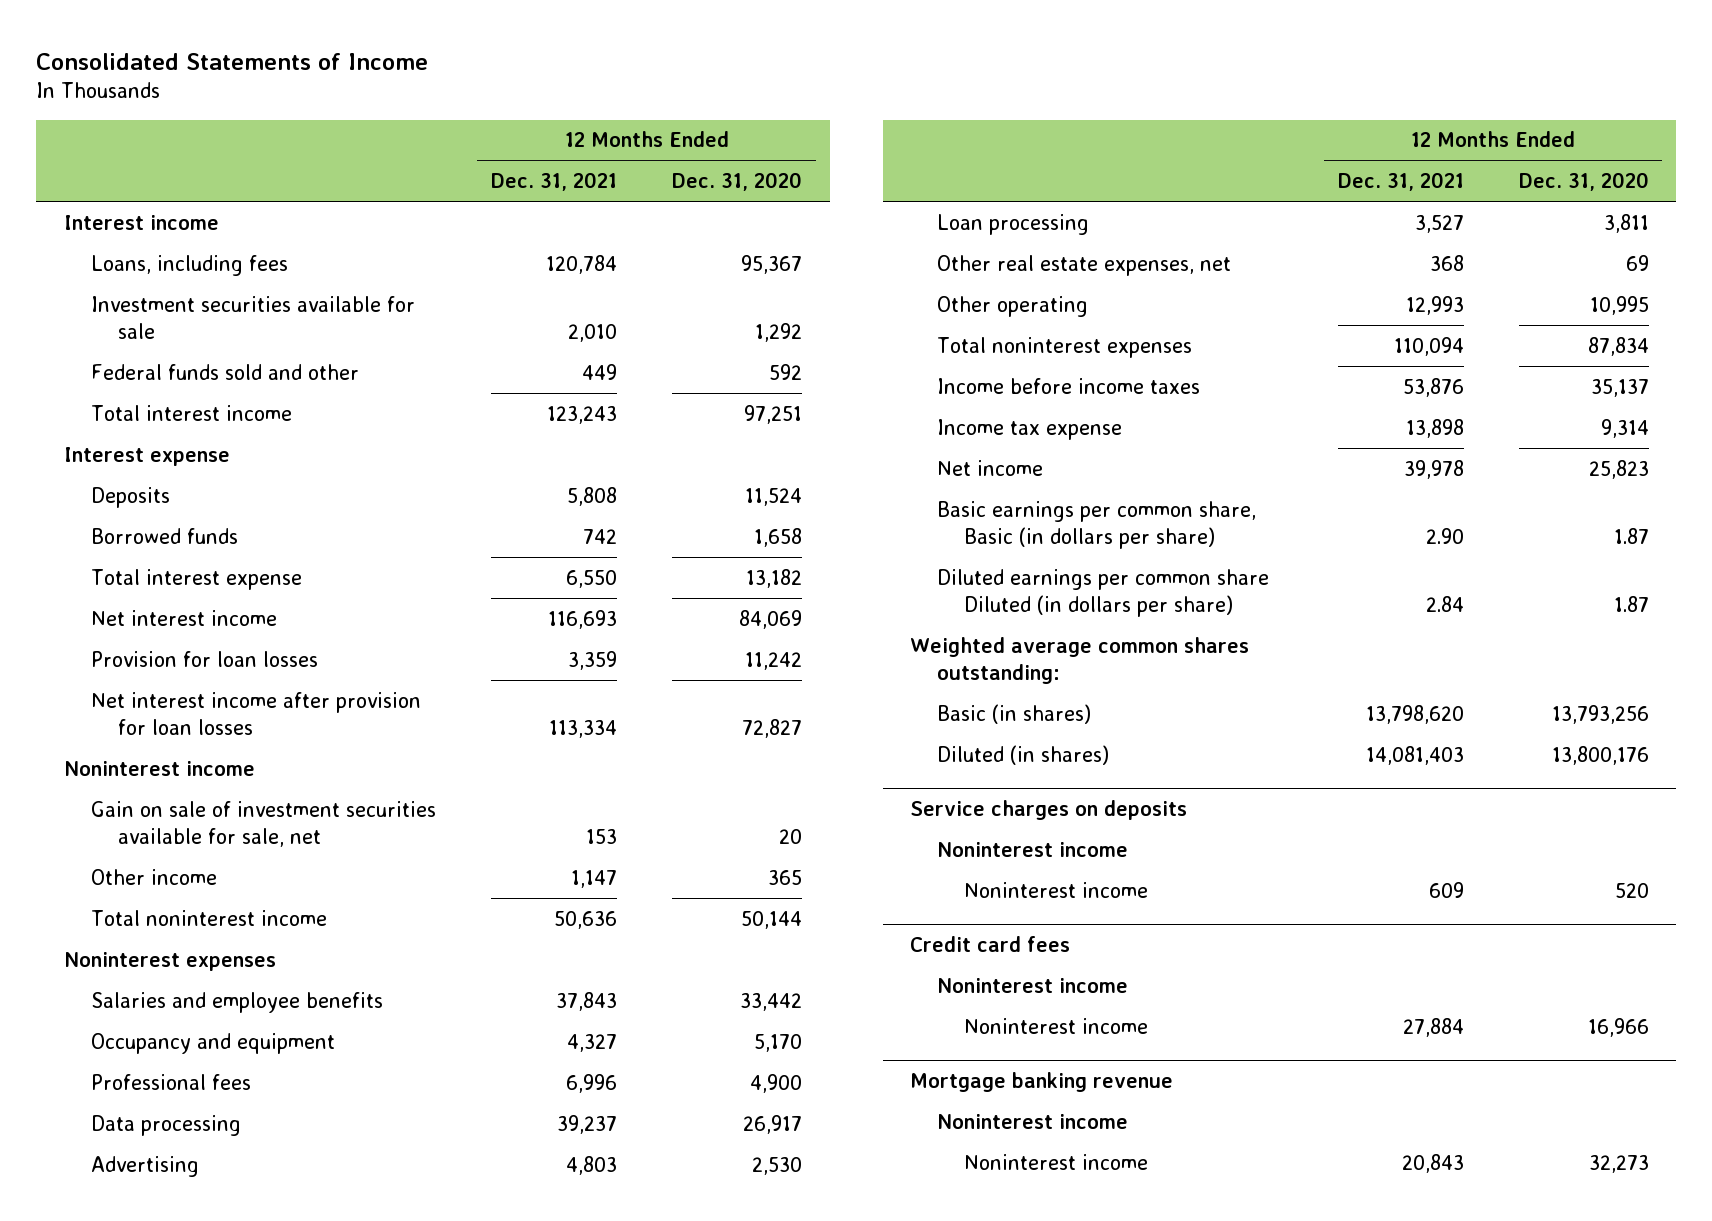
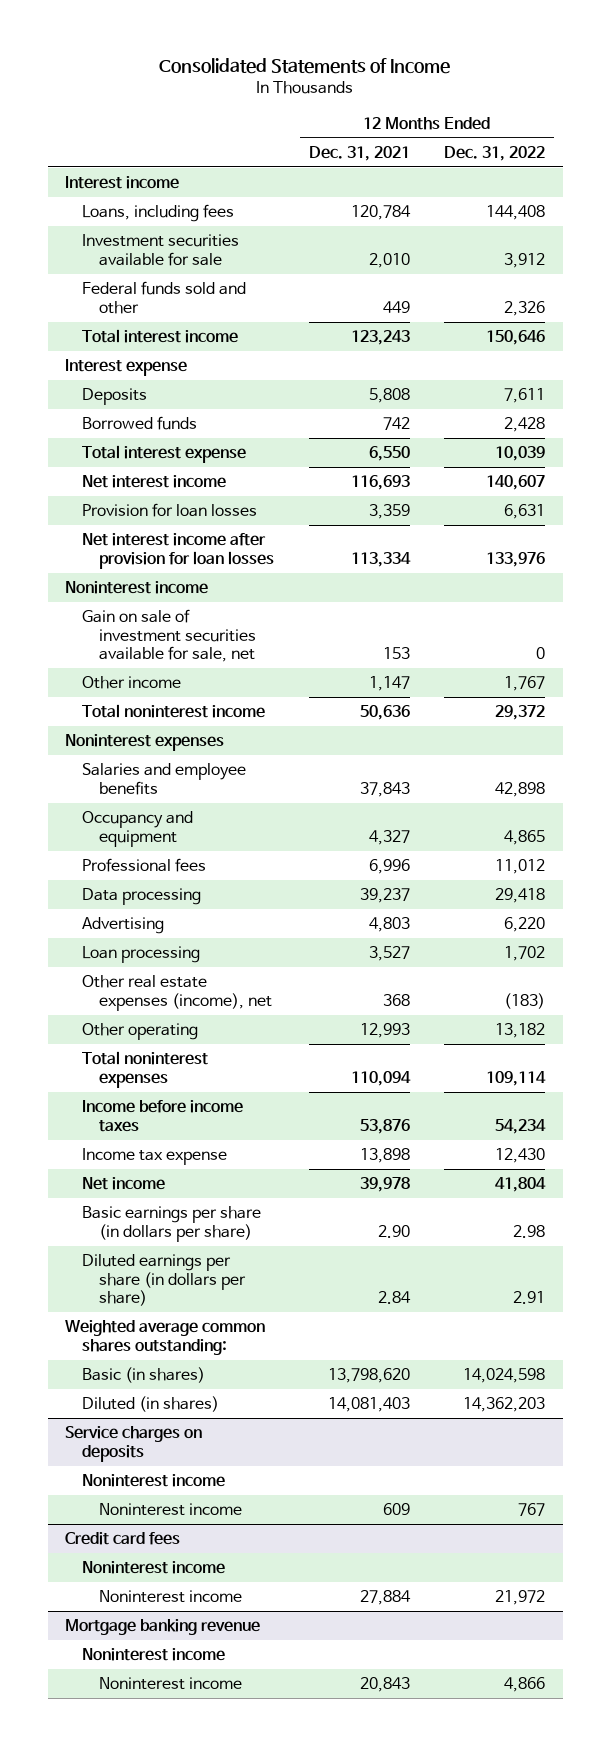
[672,171,803,191] Dec. 31, 2020 -> none
none -> [444,145,546,161] Dec. 31, 2022
[937,254,1232,276] Other real estate expenses, net -> [82,975,272,1011] Other real estate expenses (income), net
[937,500,1257,549] Basic earnings per common share, Basic (in dollars per share) -> [82,1206,262,1242] Basic earnings per share (in dollars per share)
[937,568,1270,617] Diluted earnings per common share Diluted (in dollars per share) -> [82,1254,246,1307] Diluted earnings per share (in dollars per share)

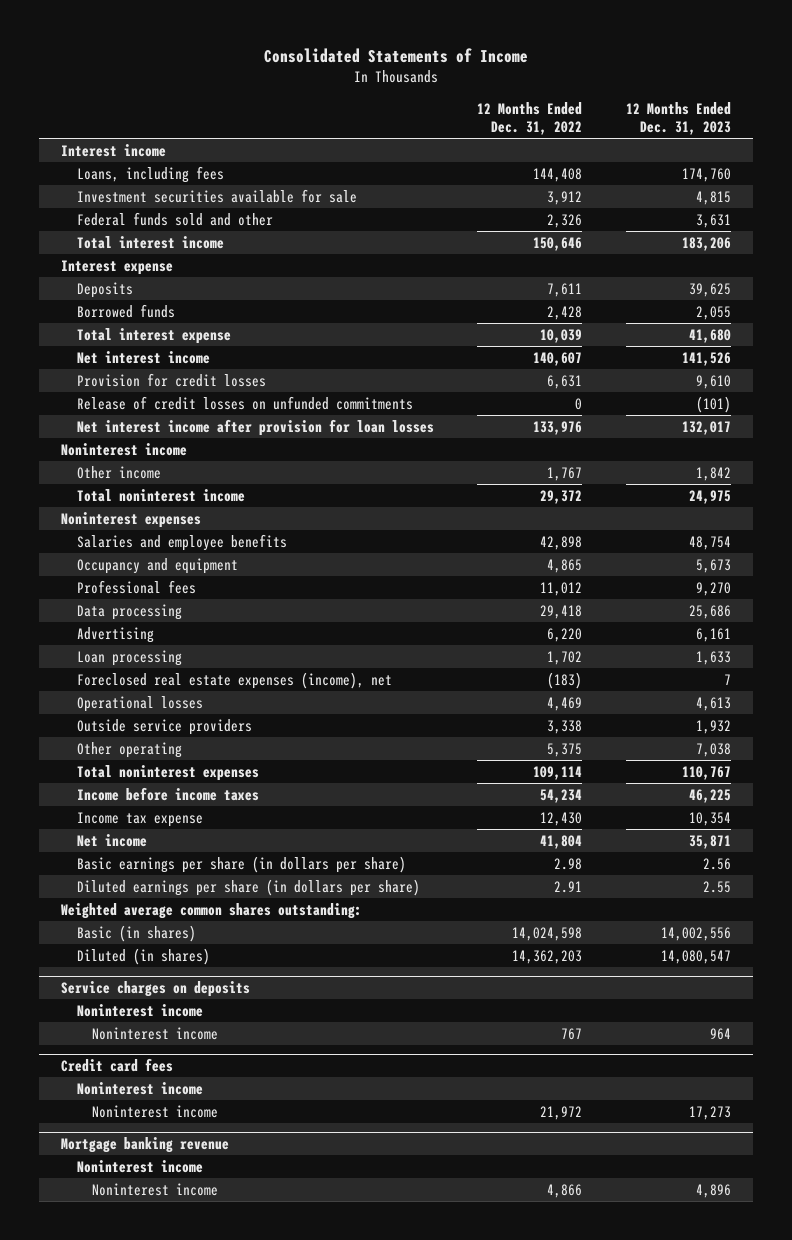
[308,145,410,161] Dec. 31, 2021 -> none
none -> [626,101,732,135] 12 Months Ended Dec. 31, 2023
[82,503,258,518] Provision for loan losses -> [76,372,266,387] Provision for credit losses
none -> [76,395,413,410] Release of credit losses on unfunded commitments
[82,609,256,663] Gain on sale of investment securities available for sale, net -> none
[82,975,272,1011] Other real estate expenses (income), net -> [76,671,392,689] Foreclosed real estate expenses (income), net
none -> [76,695,203,712] Operational losses
none -> [76,718,252,735] Outside service providers
[495,1023,546,1039] 13,182 -> [547,742,583,757] 5,375

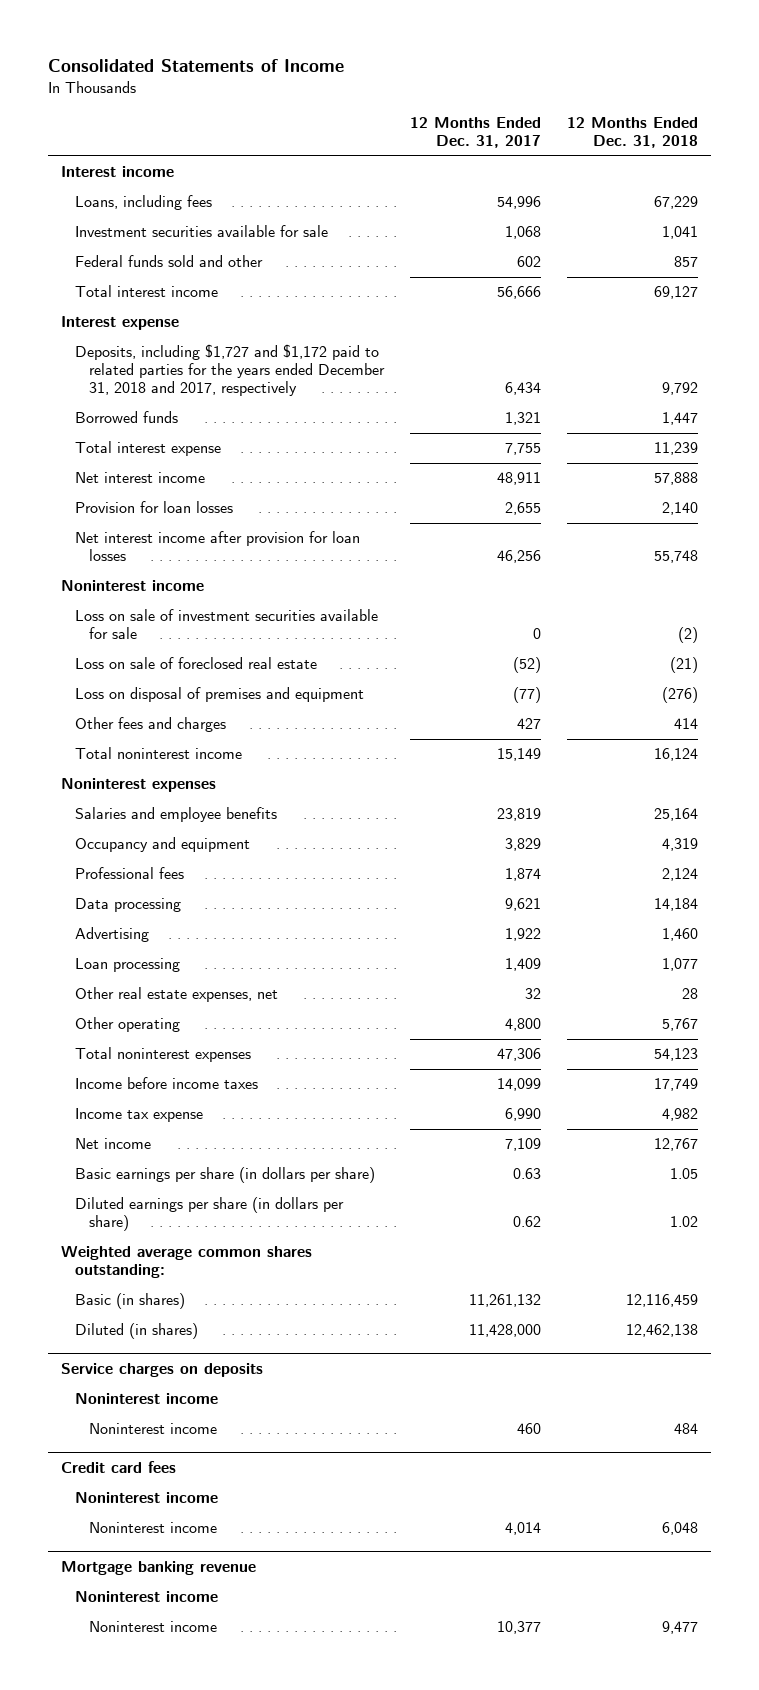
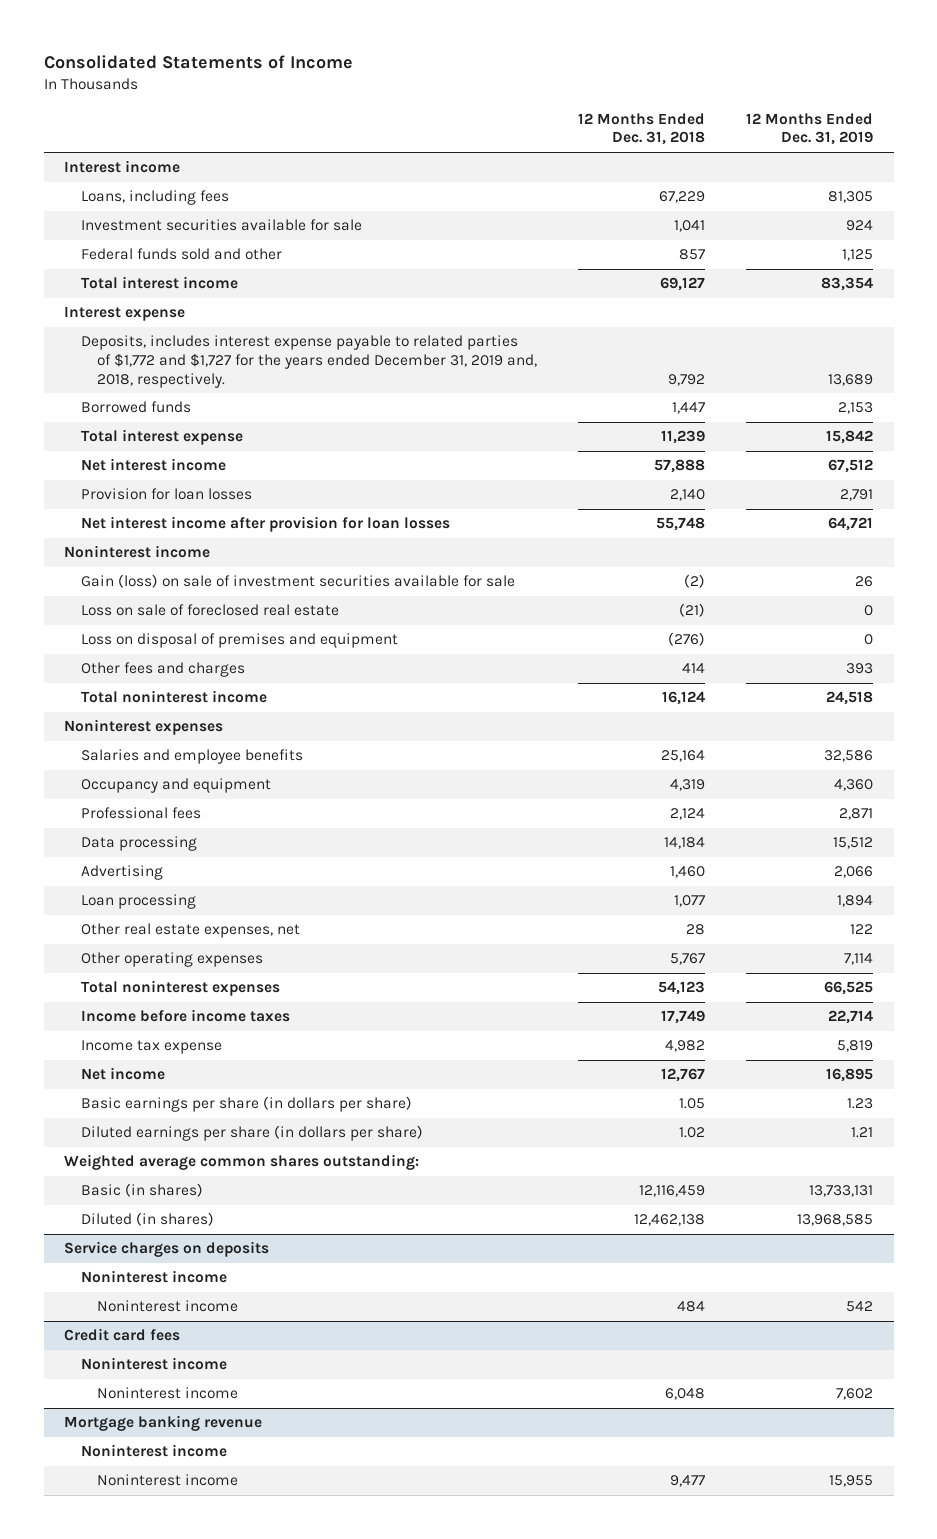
[409,117,541,149] 12 Months Ended Dec. 31, 2017 -> none
none -> [746,112,874,146] 12 Months Ended Dec. 31, 2019
[74,344,385,397] Deposits, including $1,727 and $1,172 paid to related parties for the years ended December 31, 2018 and 2017, respectively -> [80,335,537,388] Deposits, includes interest expense payable to related parties of $1,772 and $1,727 for the years ended December 31, 2019 and, 2018, respectively.
[74,609,378,640] Loss on sale of investment securities available for sale -> [80,574,515,589] Gain (loss) on sale of investment securities available for sale
[74,1017,180,1033] Other operating -> [80,952,263,968] Other operating expenses

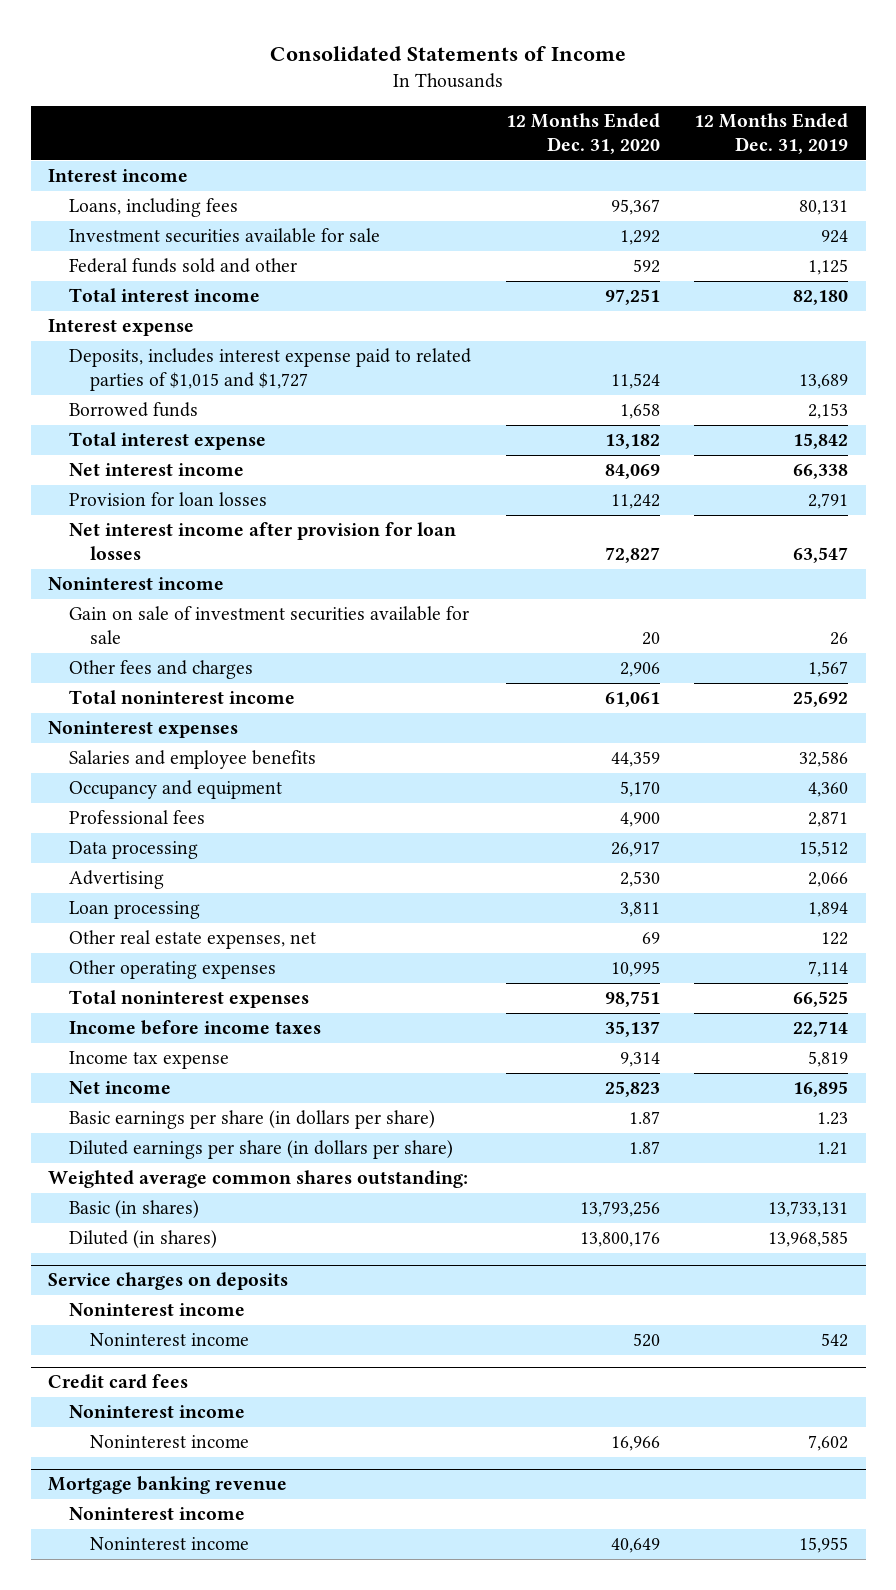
[577,112,705,146] 12 Months Ended Dec. 31, 2018 -> none
none -> [505,112,660,155] 12 Months Ended Dec. 31, 2020
[828,191,874,204] 81,305 -> [799,200,849,216] 80,131
[821,277,874,292] 83,354 -> [793,290,849,306] 82,180
[80,335,537,388] Deposits, includes interest expense payable to related parties of $1,772 and $1,727 for the years ended December 31, 2019 and, 2018, respectively. -> [68,348,471,392] Deposits, includes interest expense paid to related parties of $1,015 and $1,727
[828,459,874,474] 67,512 -> [793,464,849,480] 66,338
[828,517,874,532] 64,721 -> [793,547,849,564] 63,547
[80,604,339,617] Loss on sale of foreclosed real estate -> none
[80,633,398,649] Loss on disposal of premises and equipment -> none
[80,574,515,589] Gain (loss) on sale of investment securities available for sale -> [68,606,469,645] Gain on sale of investment securities available for sale
[846,663,874,675] 393 -> [808,661,849,678] 1,567
[826,691,874,706] 24,518 -> [793,691,849,708] 25,692

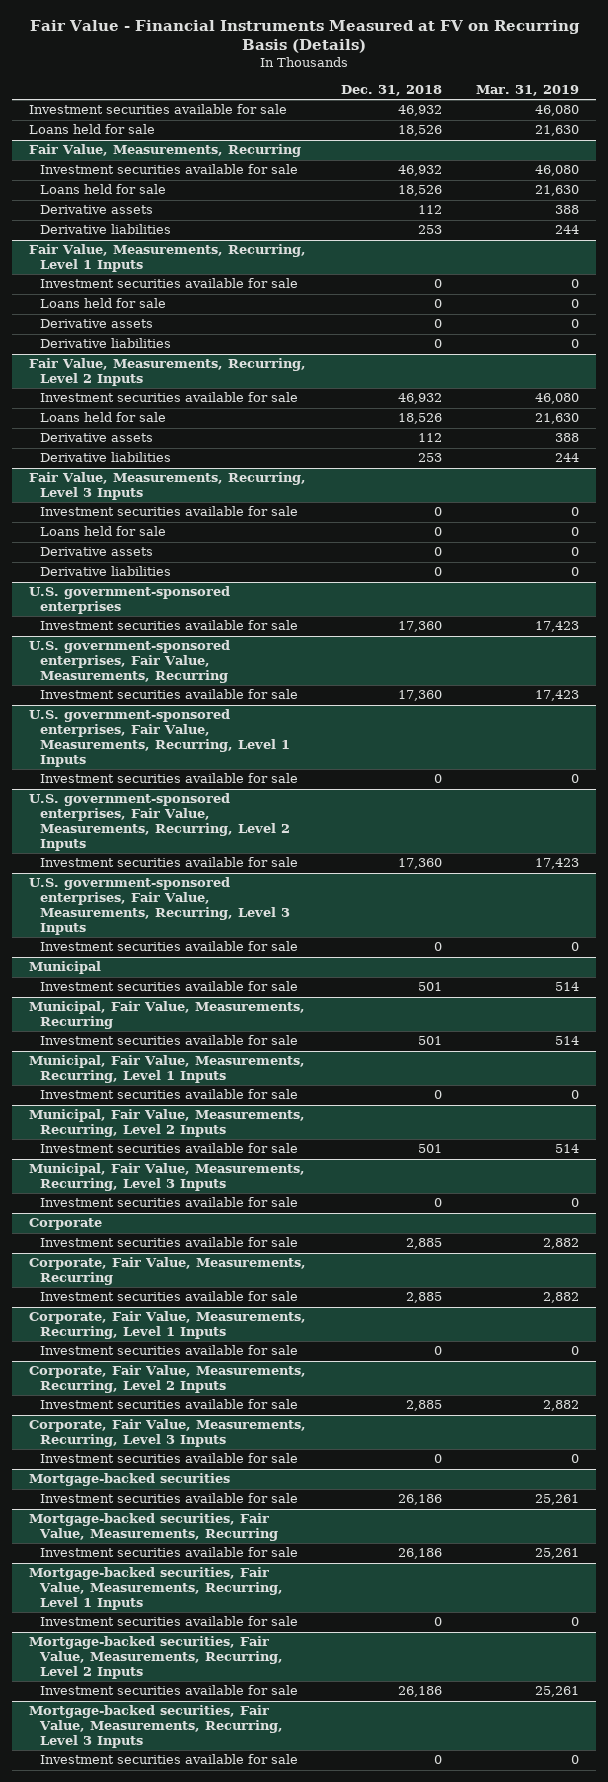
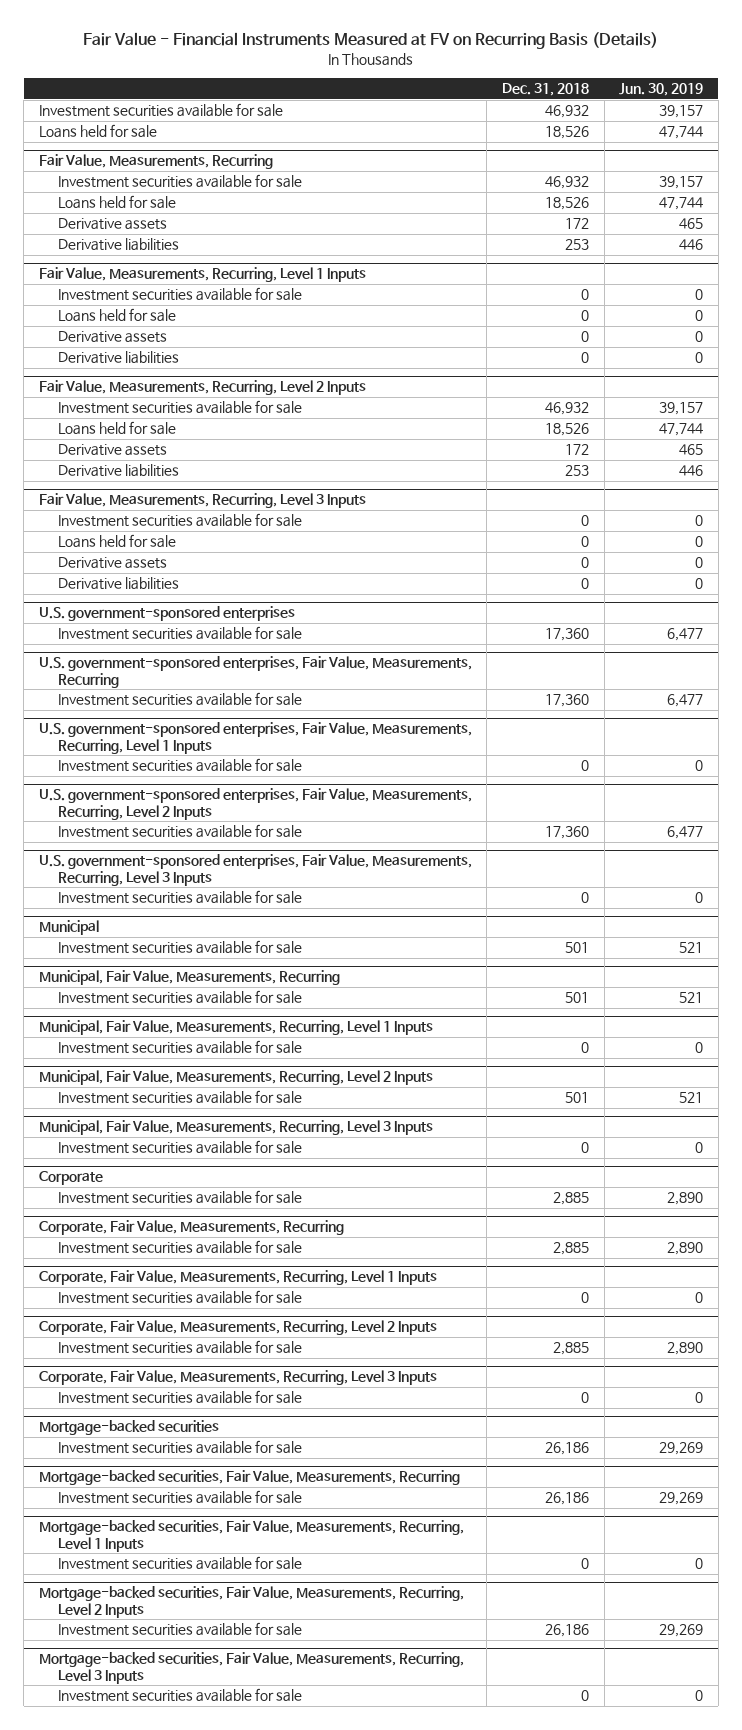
[475,85,579,97] Mar. 31, 2019 -> none
none -> [619,83,704,97] Jun. 30, 2019
[417,205,442,215] 112 -> [564,218,589,230] 172
[417,433,442,443] 112 -> [564,444,589,456] 172

